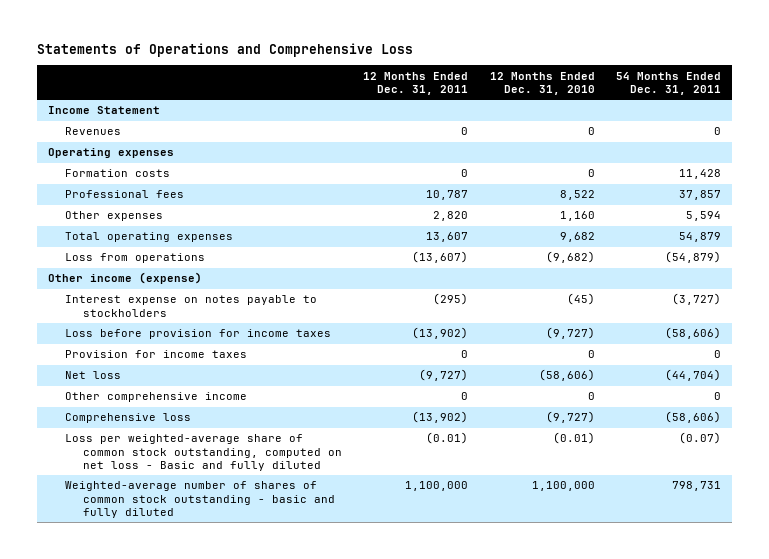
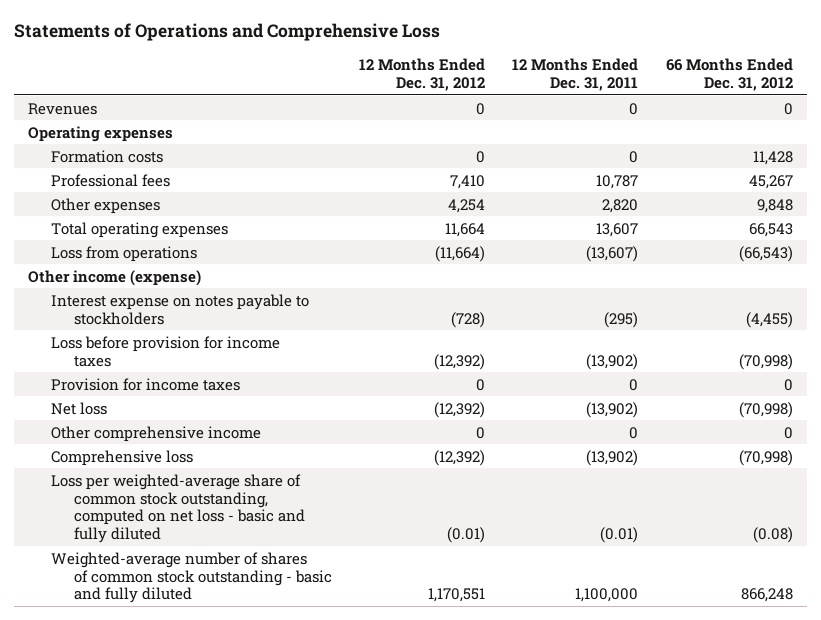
[489,71,595,96] 12 Months Ended Dec. 31, 2010 -> none
[616,71,722,96] 54 Months Ended Dec. 31, 2011 -> none
none -> [358,57,485,91] 12 Months Ended Dec. 31, 2012
none -> [665,57,793,91] 66 Months Ended Dec. 31, 2012
[47,106,160,115] Income Statement -> none
[419,369,469,382] (9,727) -> [586,401,639,418] (13,902)
[65,434,342,472] Loss per weighted-average share of common stock outstanding, computed on net loss - Basic and fully diluted -> [50,473,305,544] Loss per weighted-average share of common stock outstanding, computed on net loss - basic and fully diluted

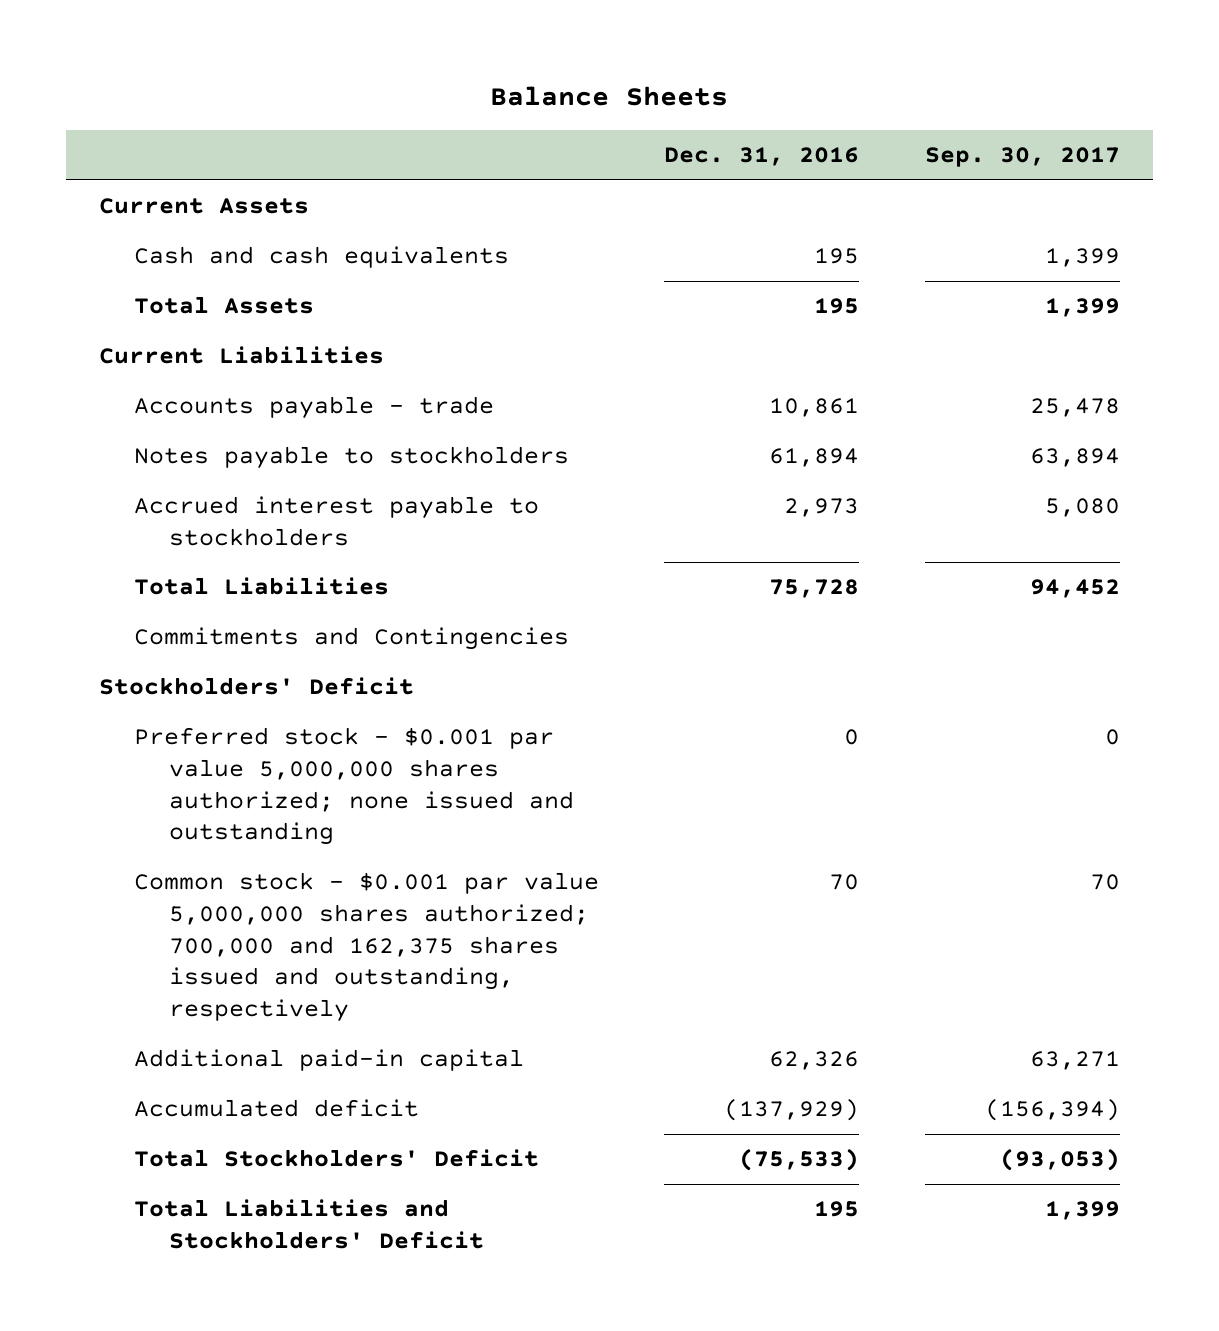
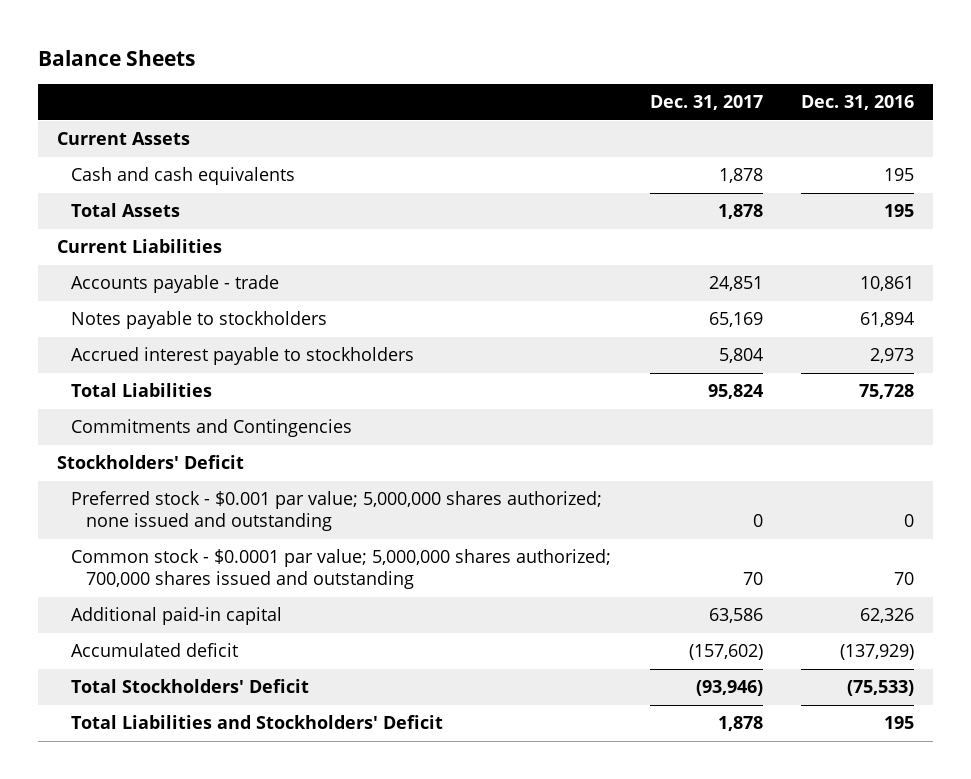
[924,147,1120,168] Sep. 30, 2017 -> none
none -> [649,95,763,111] Dec. 31, 2017
[133,727,574,846] Preferred stock - $0.001 par value 5,000,000 shares authorized; none issued and outstanding -> [71,491,603,532] Preferred stock - $0.001 par value; 5,000,000 shares authorized; none issued and outstanding
[133,872,599,1023] Common stock - $0.001 par value 5,000,000 shares authorized; 700,000 and 162,375 shares issued and outstanding, respectively -> [71,549,612,590] Common stock - $0.0001 par value; 5,000,000 shares authorized; 700,000 shares issued and outstanding

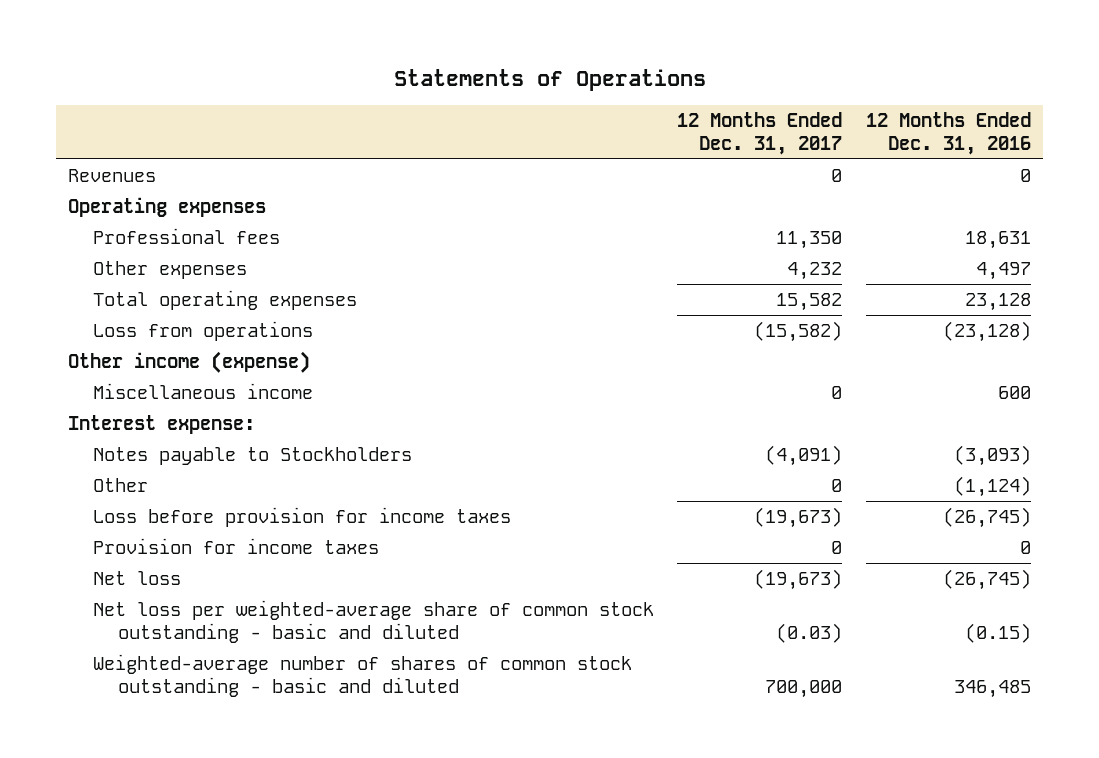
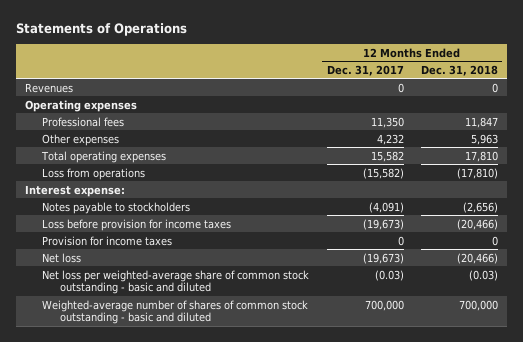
[865,112,1031,155] 12 Months Ended Dec. 31, 2016 -> none
none -> [420,64,498,76] Dec. 31, 2018
[68,351,311,374] Other income (expense) -> none
[92,383,313,400] Miscellaneous income -> none
[92,478,148,493] Other -> none
[92,447,412,466] Notes payable to Stockholders -> [42,201,191,214] Notes payable to stockholders

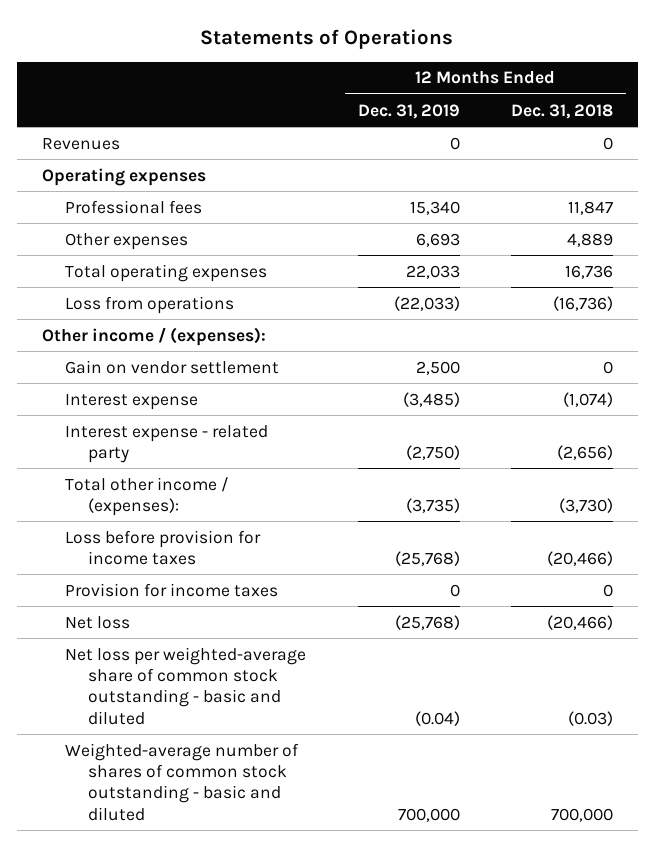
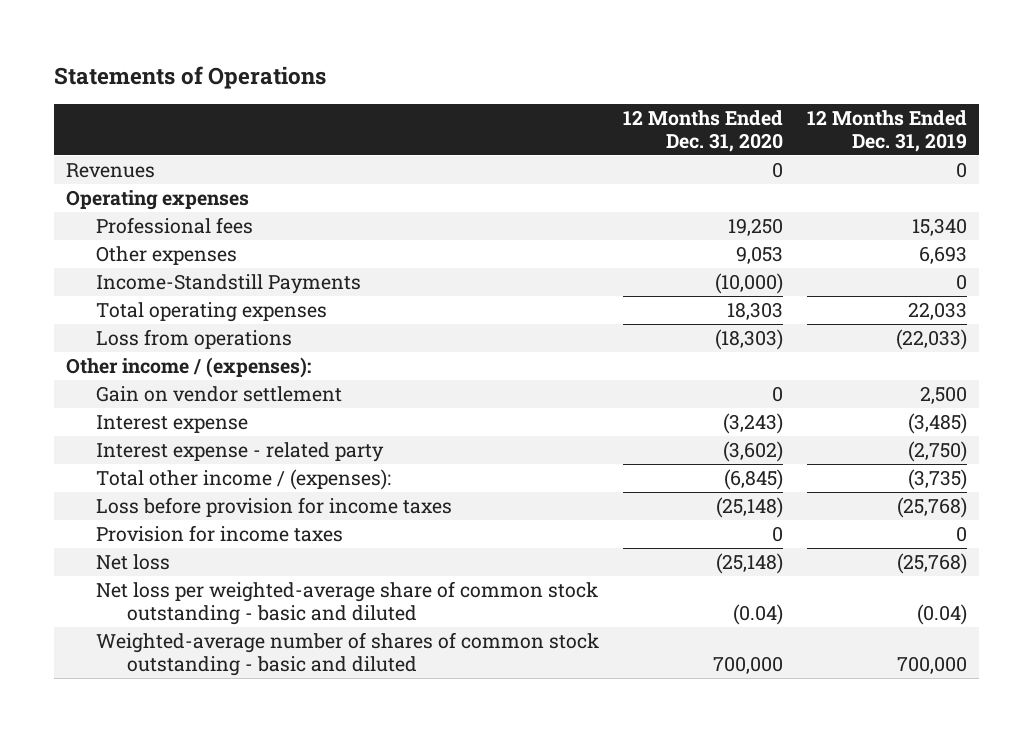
[510,103,613,119] Dec. 31, 2018 -> none
none -> [623,110,784,152] 12 Months Ended Dec. 31, 2020
none -> [96,274,362,295] Income-Standstill Payments

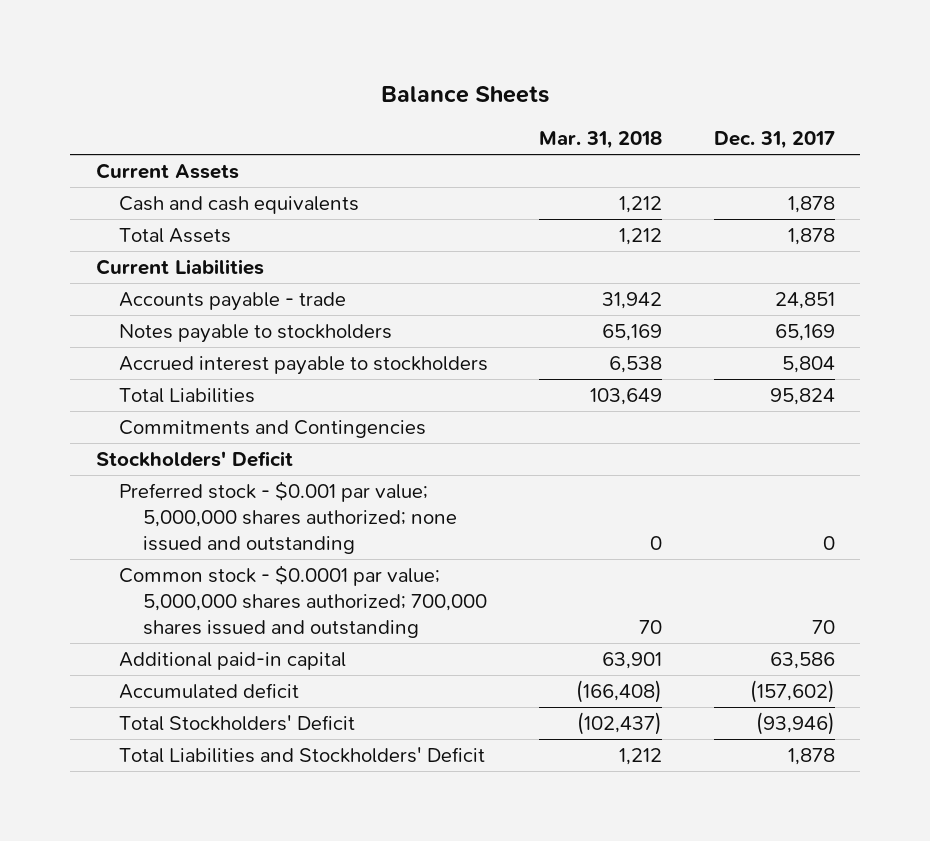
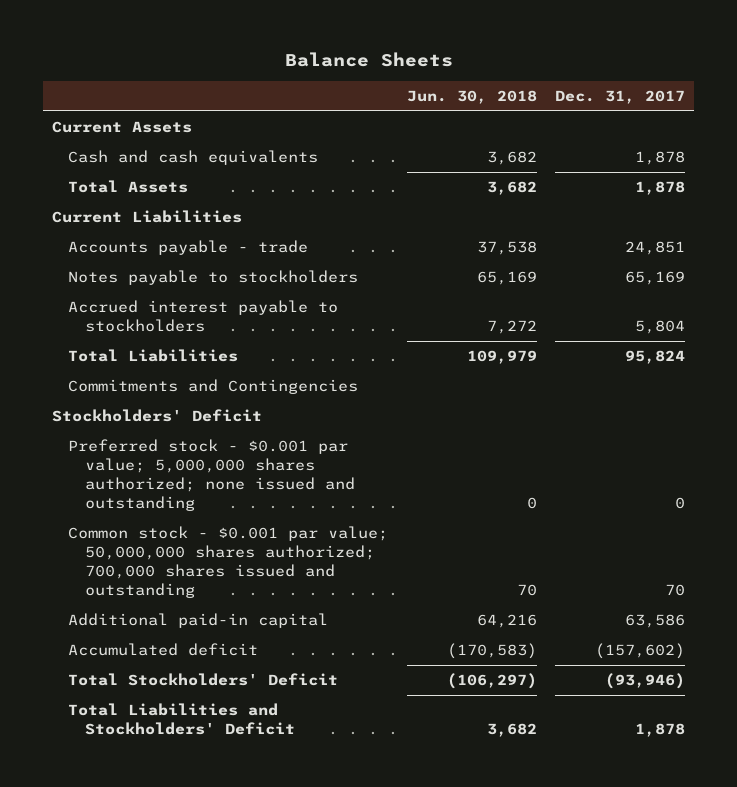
[539,131,663,150] Mar. 31, 2018 -> none
none -> [406,89,537,104] Jun. 30, 2018
[119,564,488,639] Common stock - $0.0001 par value; 5,000,000 shares authorized; 700,000 shares issued and outstanding -> [68,526,389,599] Common stock - $0.001 par value; 50,000,000 shares authorized; 700,000 shares issued and outstanding

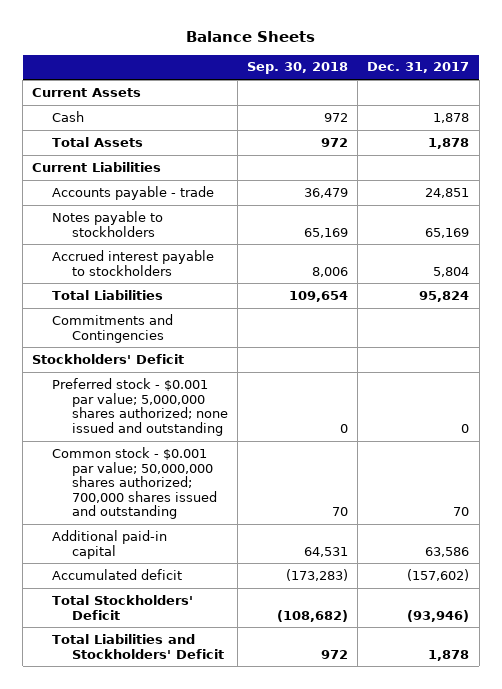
[406,89,537,104] Jun. 30, 2018 -> none
none -> [247,62,349,75] Sep. 30, 2018
[68,150,319,166] Cash and cash equivalents -> [52,110,85,122] Cash

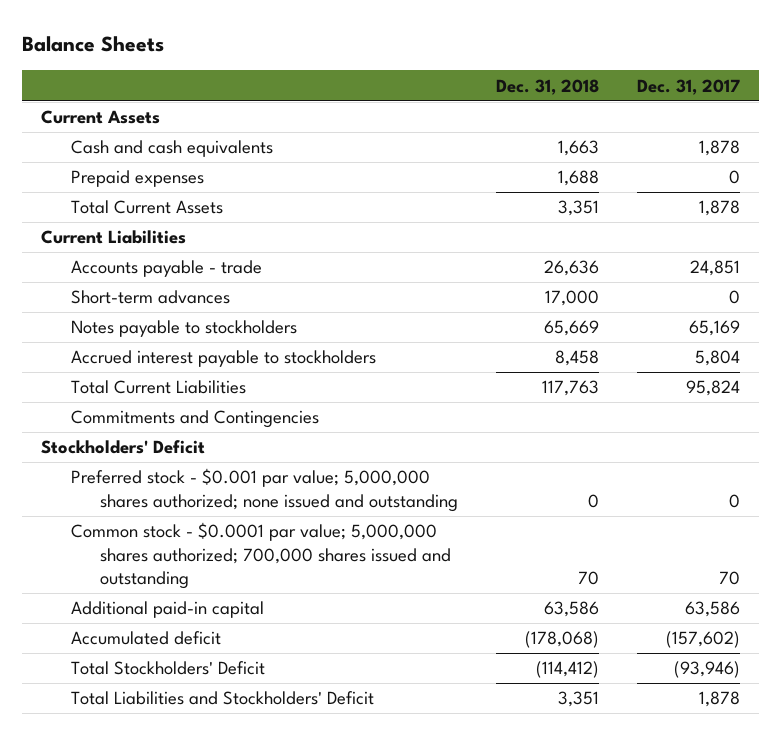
[247,62,349,75] Sep. 30, 2018 -> none
none -> [496,78,600,95] Dec. 31, 2018
[52,110,85,122] Cash -> [70,140,273,158] Cash and cash equivalents
none -> [70,170,204,188] Prepaid expenses
[52,136,144,147] Total Assets -> [70,200,223,215] Total Current Assets
none -> [70,290,230,305] Short-term advances
[52,289,164,300] Total Liabilities -> [70,380,246,395] Total Current Liabilities
[52,446,218,520] Common stock - $0.001 par value; 50,000,000 shares authorized; 700,000 shares issued and outstanding -> [70,522,451,590] Common stock - $0.0001 par value; 5,000,000 shares authorized; 700,000 shares issued and outstanding

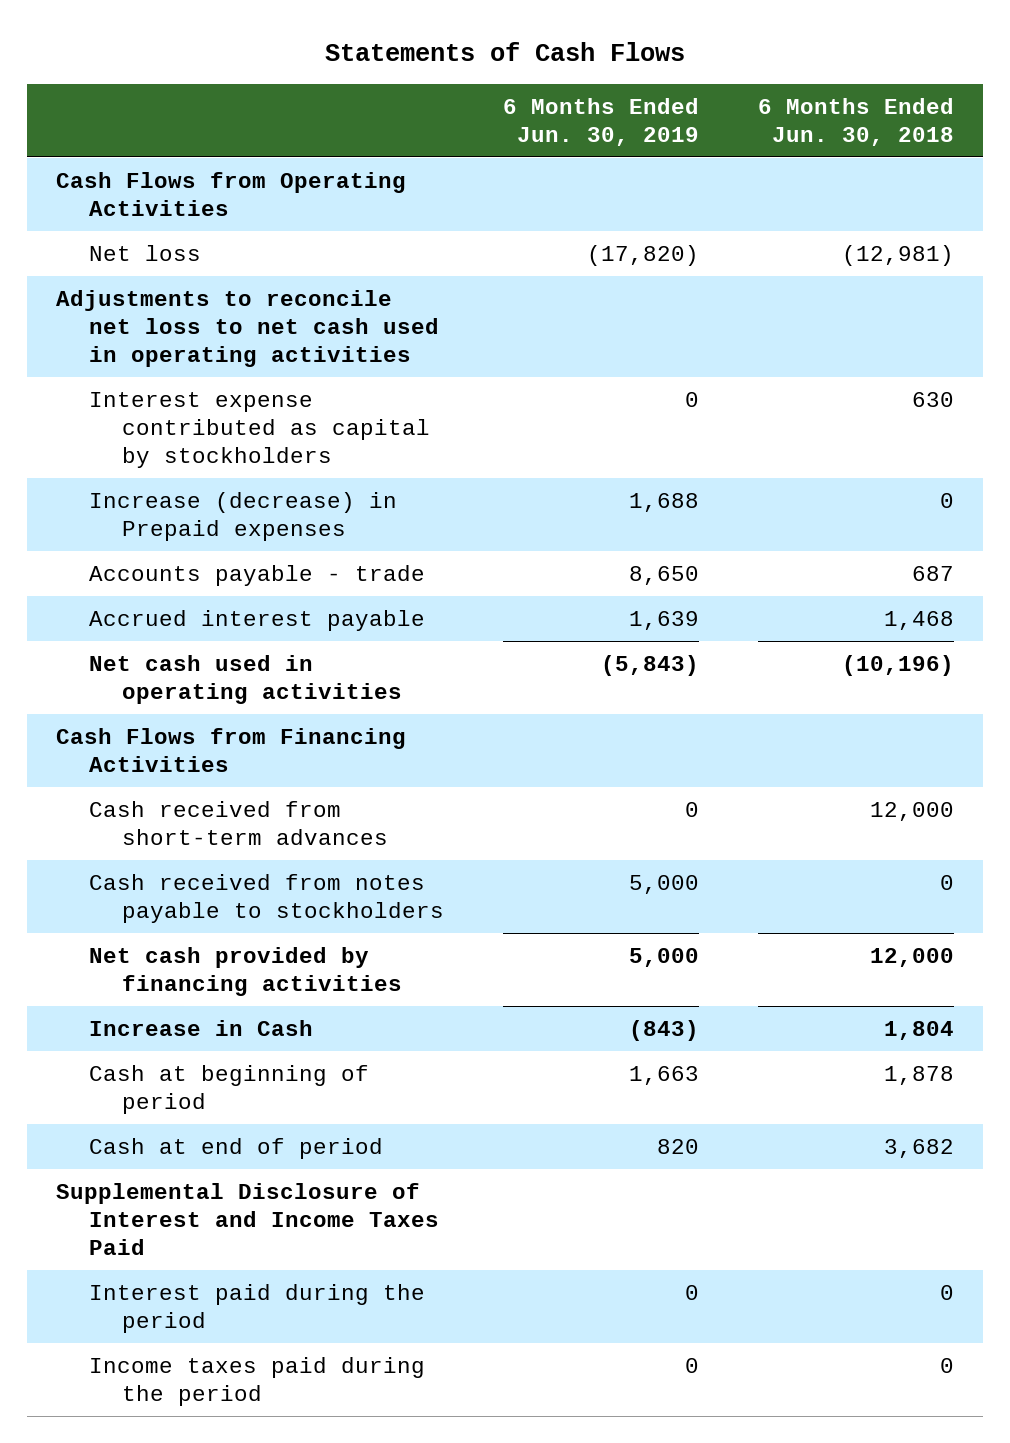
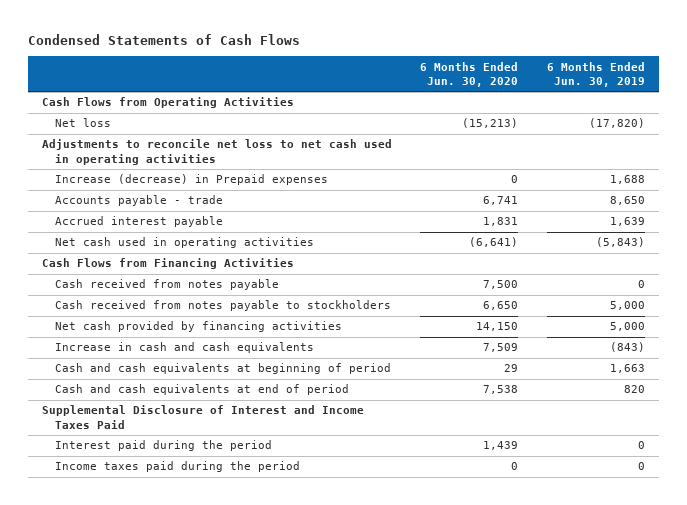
[324,42,685,62] Statements of Cash Flows -> [27,34,300,46] Condensed Statements of Cash Flows
[757,97,954,146] 6 Months Ended Jun. 30, 2018 -> none
none -> [420,61,519,87] 6 Months Ended Jun. 30, 2020
[89,392,431,469] Interest expense contributed as capital by stockholders -> none
[89,801,389,846] Cash received from short-term advances -> none
none -> [55,279,280,291] Cash received from notes payable
[89,1020,314,1037] Increase in Cash -> [55,342,315,354] Increase in cash and cash equivalents
[89,1065,370,1115] Cash at beginning of period -> [55,363,392,375] Cash and cash equivalents at beginning of period
[89,1138,384,1160] Cash at end of period -> [55,384,350,396] Cash and cash equivalents at end of period

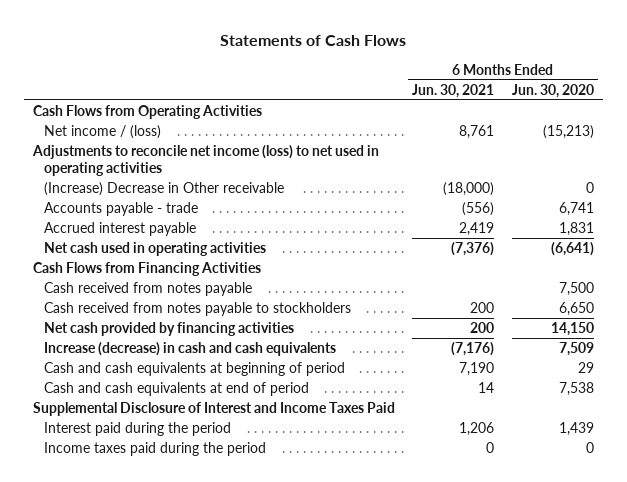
[27,34,300,46] Condensed Statements of Cash Flows -> [220,34,407,46] Statements of Cash Flows
[546,61,645,87] 6 Months Ended Jun. 30, 2019 -> none
none -> [412,83,495,98] Jun. 30, 2021
[55,174,329,186] Increase (decrease) in Prepaid expenses -> none
[55,118,112,128] Net loss -> [43,125,161,140] Net income / (loss)
[42,139,393,165] Adjustments to reconcile net loss to net cash used in operating activities -> [32,145,380,176] Adjustments to reconcile net income (loss) to net used in operating activities
none -> [43,182,284,197] (Increase) Decrease in Other receivable
[55,342,315,354] Increase in cash and cash equivalents -> [43,342,336,357] Increase (decrease) in cash and cash equivalents

